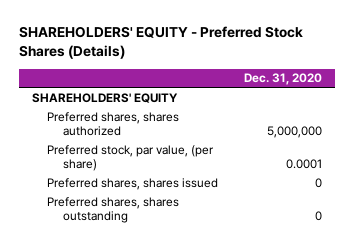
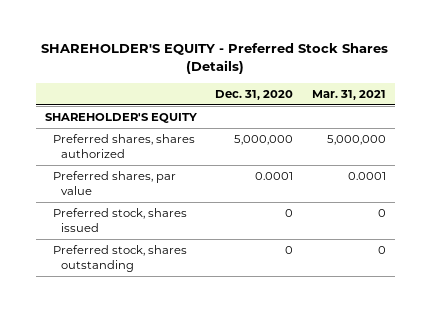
[18,26,303,60] SHAREHOLDERS' EQUITY - Preferred Stock Shares (Details) -> [41,43,389,75] SHAREHOLDER'S EQUITY - Preferred Stock Shares (Details)
none -> [311,89,386,100] Mar. 31, 2021
[31,92,178,103] SHAREHOLDERS' EQUITY -> [44,112,197,123] SHAREHOLDER'S EQUITY
[47,144,215,172] Preferred stock, par value, (per share) -> [53,170,177,195] Preferred shares, par value
[47,177,219,190] Preferred shares, shares issued -> [53,207,188,232] Preferred stock, shares issued
[47,196,180,224] Preferred shares, shares outstanding -> [53,244,188,272] Preferred stock, shares outstanding

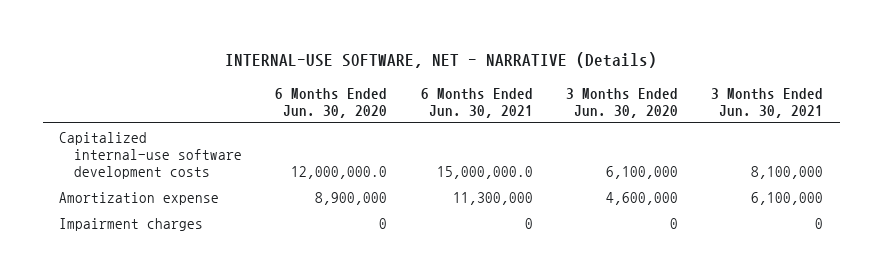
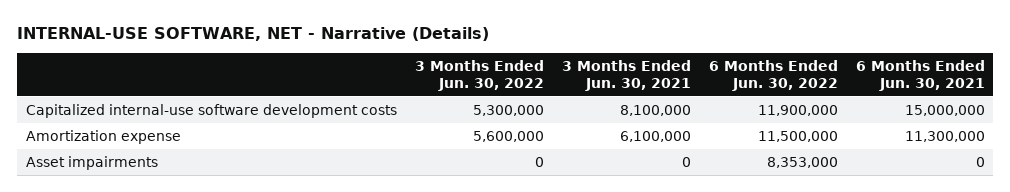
[225,52,658,69] INTERNAL-USE SOFTWARE, NET - NARRATIVE (Details) -> [17,26,490,41] INTERNAL-USE SOFTWARE, NET - Narrative (Details)
[275,87,388,118] 6 Months Ended Jun. 30, 2020 -> none
[566,87,679,118] 3 Months Ended Jun. 30, 2020 -> none
none -> [414,59,544,91] 3 Months Ended Jun. 30, 2022
none -> [708,59,838,91] 6 Months Ended Jun. 30, 2022
[436,165,533,179] 15,000,000.0 -> [904,105,985,117] 15,000,000
[59,217,204,231] Impairment charges -> none
none -> [25,156,158,171] Asset impairments

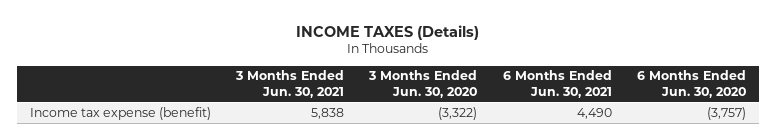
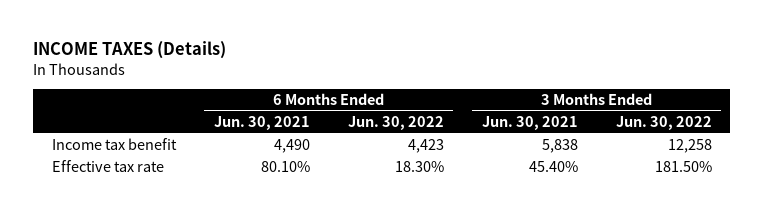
[368,70,478,99] 3 Months Ended Jun. 30, 2020 -> none
[636,70,746,99] 6 Months Ended Jun. 30, 2020 -> none
none -> [347,116,444,131] Jun. 30, 2022
none -> [615,116,712,131] Jun. 30, 2022
[29,107,211,121] Income tax expense (benefit) -> [51,138,177,151] Income tax benefit
none -> [51,160,164,173] Effective tax rate

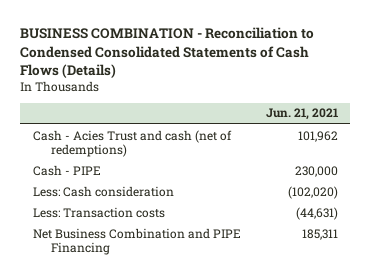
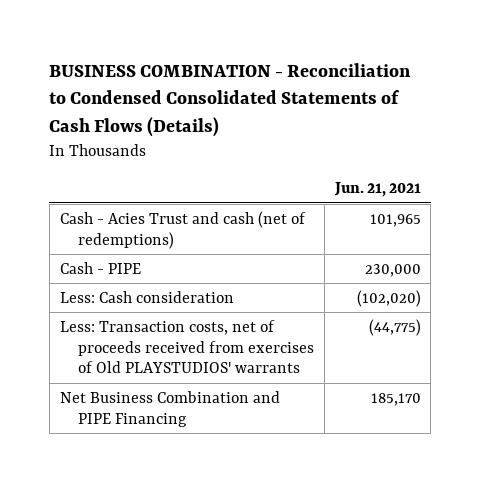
[297,130,338,142] 101,962 -> [369,213,421,227] 101,965
[32,206,165,218] Less: Transaction costs -> [59,319,315,374] Less: Transaction costs, net of proceeds received from exercises of Old PLAYSTUDIOS' warrants
[295,206,338,220] (44,631) -> [368,318,421,336] (44,775)
[301,228,338,240] 185,311 -> [370,392,421,406] 185,170

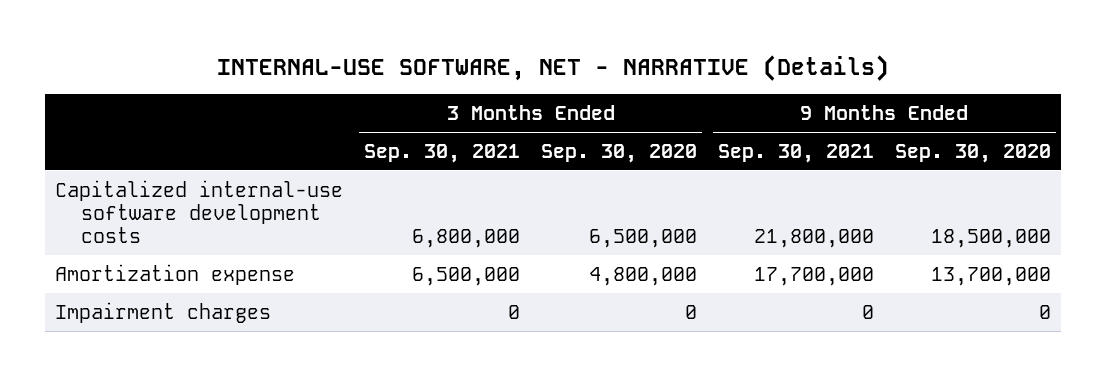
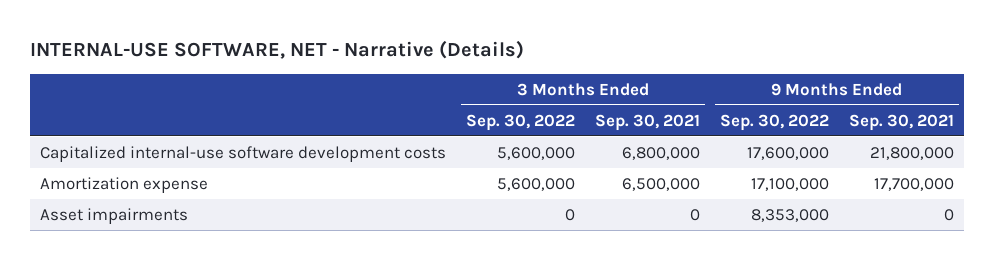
[216,54,889,81] INTERNAL-USE SOFTWARE, NET - NARRATIVE (Details) -> [29,40,524,60] INTERNAL-USE SOFTWARE, NET - Narrative (Details)
[540,143,697,163] Sep. 30, 2020 -> none
[894,143,1051,163] Sep. 30, 2020 -> none
none -> [465,113,575,131] Sep. 30, 2022
none -> [719,113,829,131] Sep. 30, 2022
[55,301,272,323] Impairment charges -> none
none -> [39,208,188,225] Asset impairments

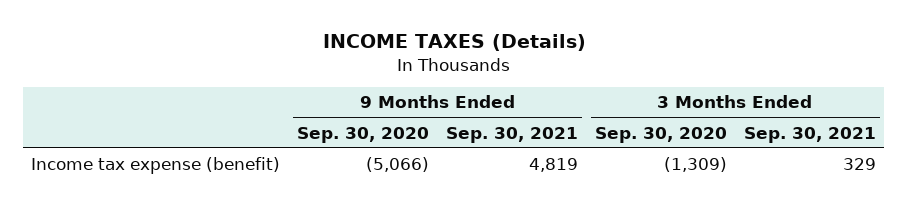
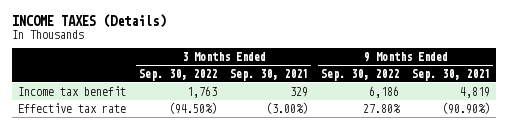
[297,126,430,143] Sep. 30, 2020 -> none
[594,126,727,143] Sep. 30, 2020 -> none
none -> [139,68,218,81] Sep. 30, 2022
none -> [321,68,400,81] Sep. 30, 2022
[31,157,281,175] Income tax expense (benefit) -> [18,85,127,96] Income tax benefit
none -> [18,102,127,113] Effective tax rate

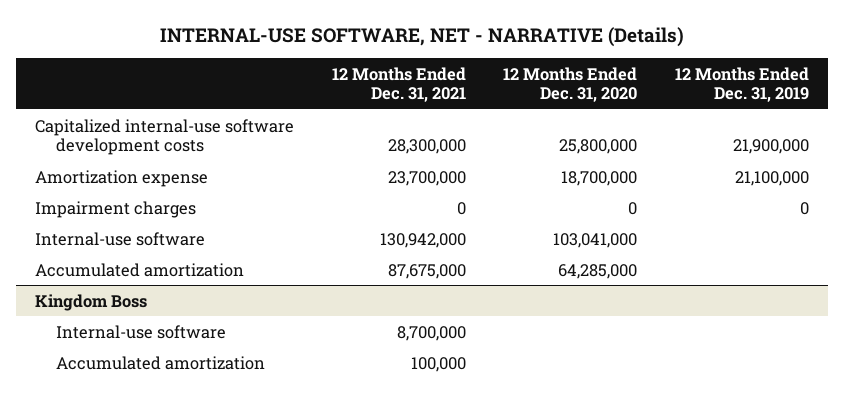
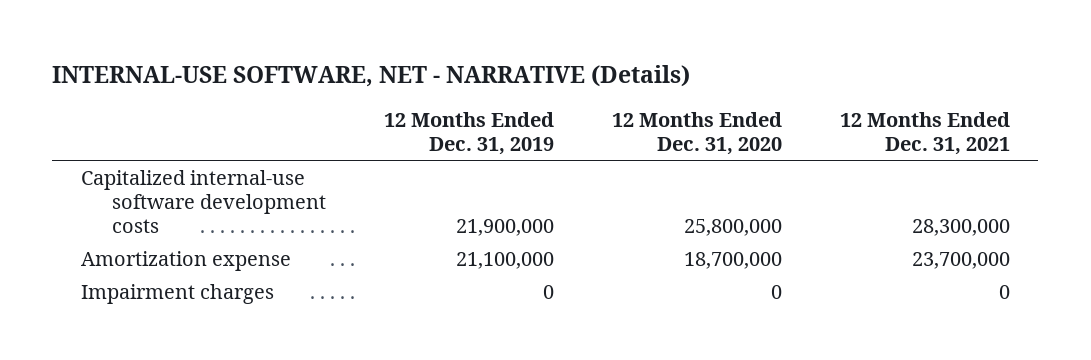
[35,231,206,246] Internal-use software -> none
[35,262,245,277] Accumulated amortization -> none
[35,293,148,311] Kingdom Boss -> none
[55,324,226,339] Internal-use software -> none
[55,355,265,370] Accumulated amortization -> none

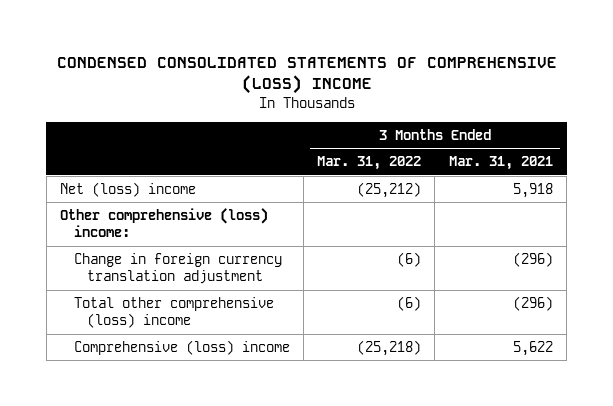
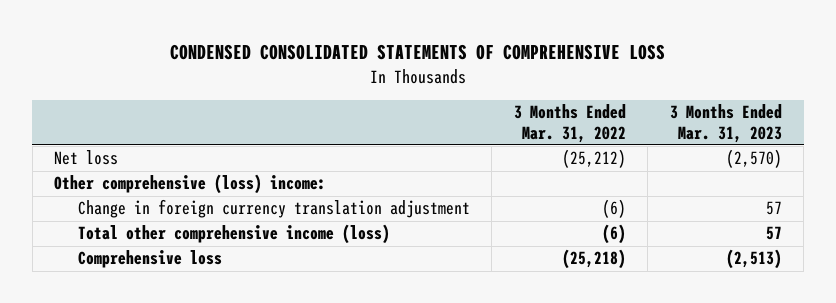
[56,56,557,95] CONDENSED CONSOLIDATED STATEMENTS OF COMPREHENSIVE (LOSS) INCOME -> [169,44,665,61] CONDENSED CONSOLIDATED STATEMENTS OF COMPREHENSIVE LOSS
[448,156,553,171] Mar. 31, 2021 -> none
none -> [669,104,782,143] 3 Months Ended Mar. 31, 2023
[60,182,197,198] Net (loss) income -> [54,150,119,166] Net loss
[73,297,274,329] Total other comprehensive (loss) income -> [77,224,390,245] Total other comprehensive income (loss)
[73,340,290,356] Comprehensive (loss) income -> [77,250,222,269] Comprehensive loss

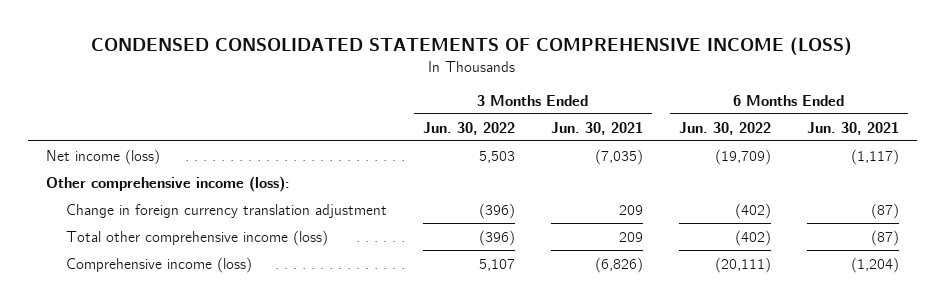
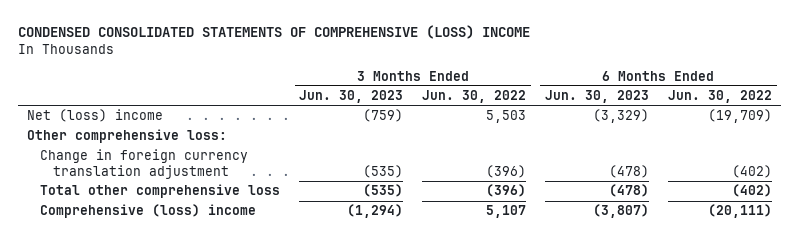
[91,37,853,57] CONDENSED CONSOLIDATED STATEMENTS OF COMPREHENSIVE INCOME (LOSS) -> [18,25,531,40] CONDENSED CONSOLIDATED STATEMENTS OF COMPREHENSIVE (LOSS) INCOME
[550,121,643,135] Jun. 30, 2021 -> none
[806,121,899,135] Jun. 30, 2021 -> none
none -> [299,90,404,104] Jun. 30, 2023
none -> [545,90,650,104] Jun. 30, 2023
[45,148,160,165] Net income (loss) -> [27,109,164,123] Net (loss) income
[45,175,290,192] Other comprehensive income (loss): -> [27,129,228,144] Other comprehensive loss:
[65,229,328,246] Total other comprehensive income (loss) -> [40,184,281,199] Total other comprehensive loss
[65,256,252,273] Comprehensive income (loss) -> [40,204,257,219] Comprehensive (loss) income

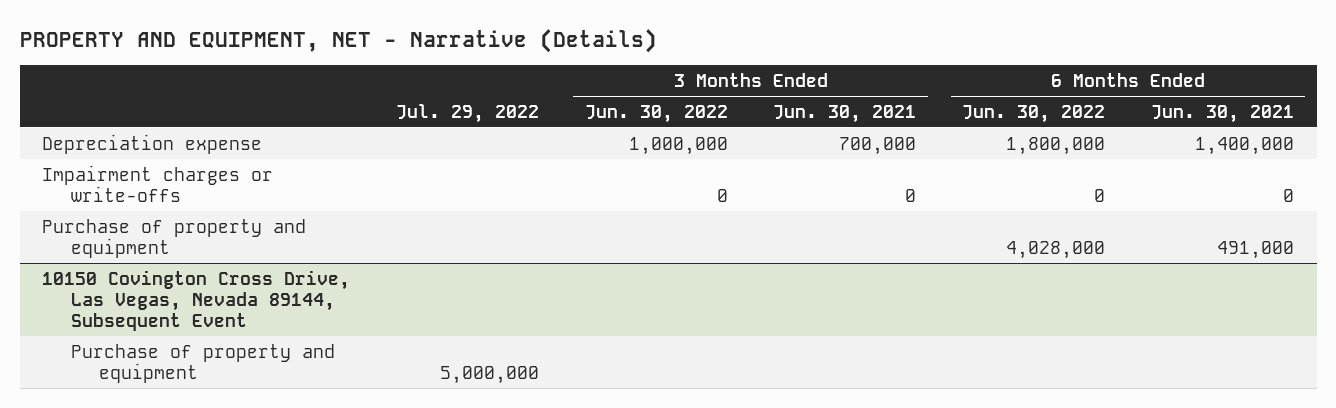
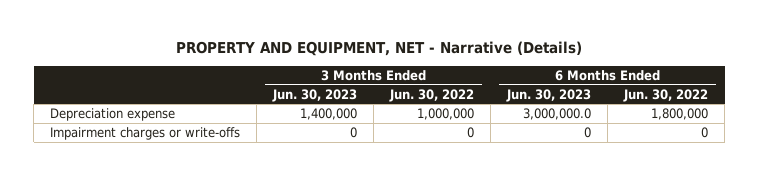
[396,103,540,123] Jul. 29, 2022 -> none
[773,104,917,123] Jun. 30, 2021 -> none
[1150,104,1294,123] Jun. 30, 2021 -> none
none -> [272,88,358,102] Jun. 30, 2023
none -> [506,88,592,102] Jun. 30, 2023
[42,218,307,258] Purchase of property and equipment -> none
[42,269,351,331] 10150 Covington Cross Drive, Las Vegas, Nevada 89144, Subsequent Event -> none
[70,343,335,383] Purchase of property and equipment -> none

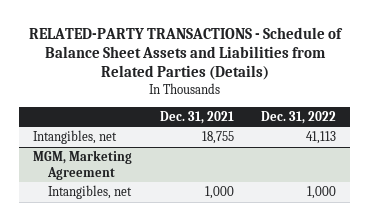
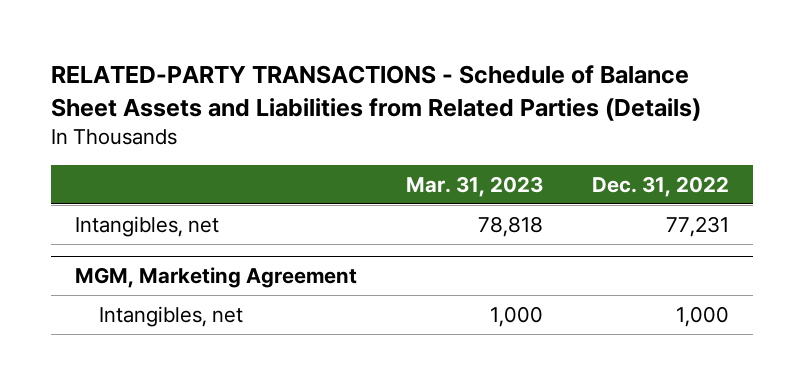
[159,110,234,124] Dec. 31, 2021 -> none
none -> [405,175,543,197] Mar. 31, 2023
[306,131,337,145] 41,113 -> [665,215,729,237] 77,231

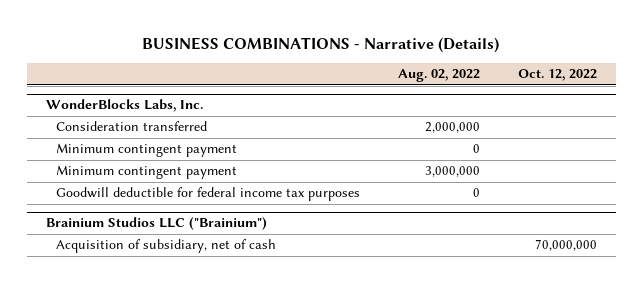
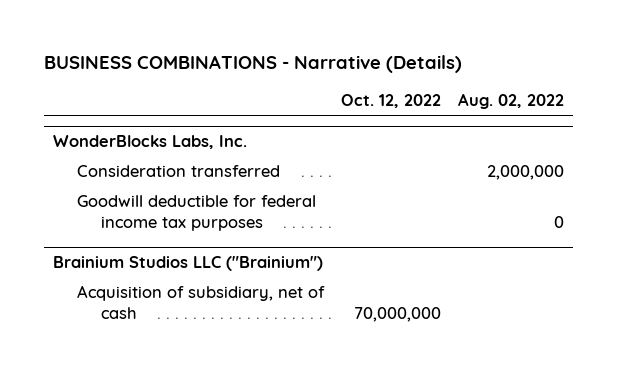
[56,143,238,158] Minimum contingent payment -> none
[56,165,238,180] Minimum contingent payment -> none

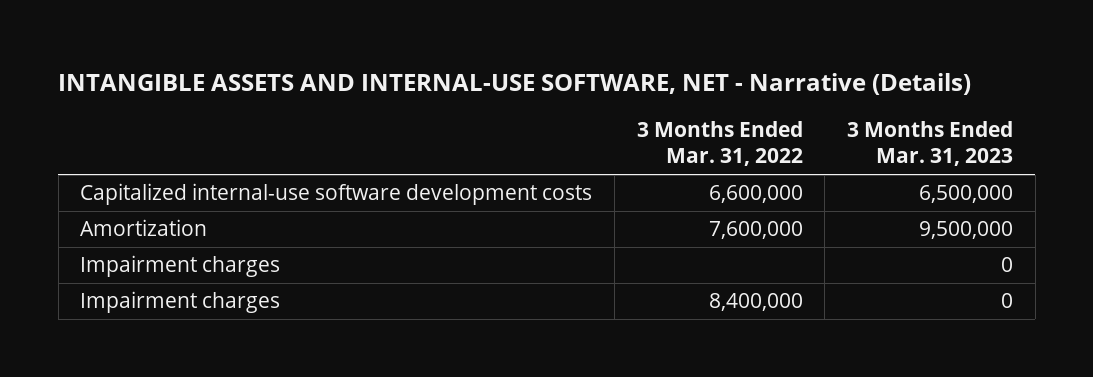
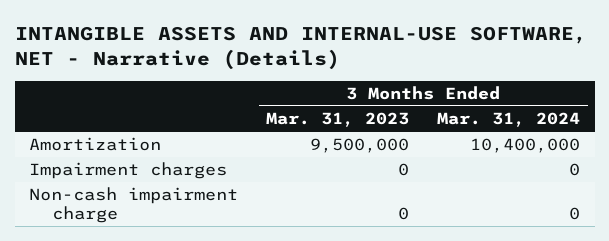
[636,120,803,167] 3 Months Ended Mar. 31, 2022 -> none
none -> [437,112,581,128] Mar. 31, 2024
[80,183,593,206] Capitalized internal-use software development costs -> none
[80,291,281,314] Impairment charges -> [28,187,238,224] Non-cash impairment charge

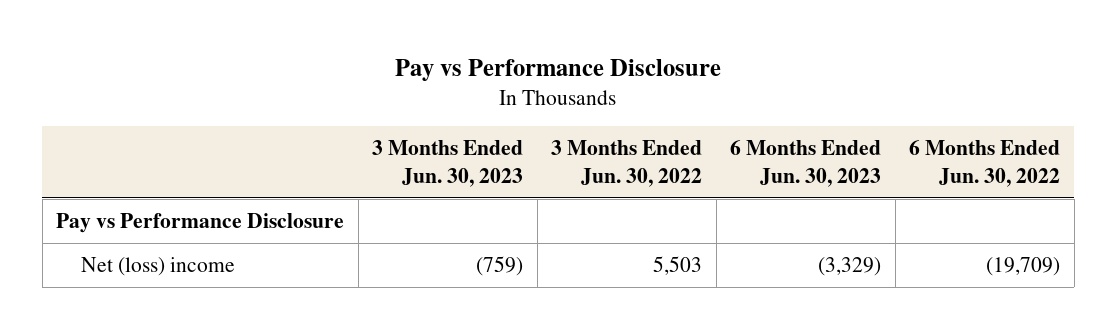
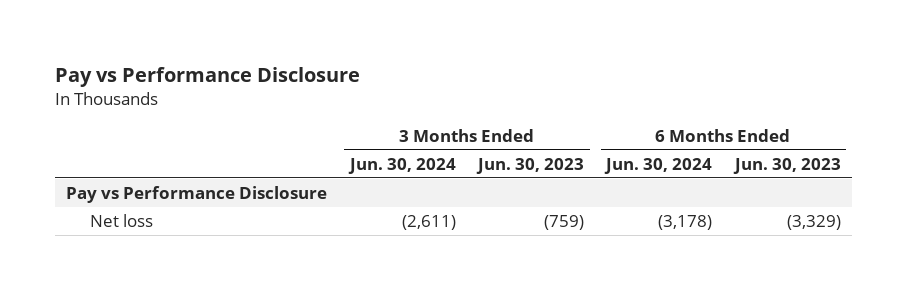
[551,140,703,187] 3 Months Ended Jun. 30, 2022 -> none
[909,140,1061,187] 6 Months Ended Jun. 30, 2022 -> none
none -> [347,157,456,174] Jun. 30, 2024
none -> [604,157,713,174] Jun. 30, 2024
[80,257,235,277] Net (loss) income -> [90,214,154,228] Net loss

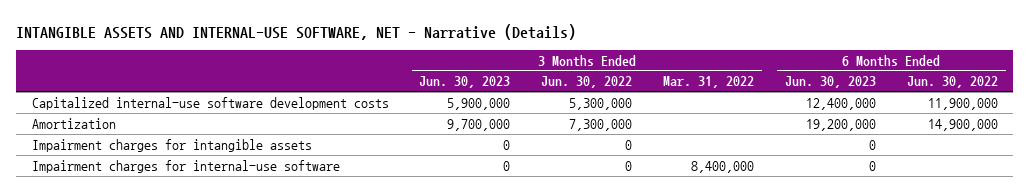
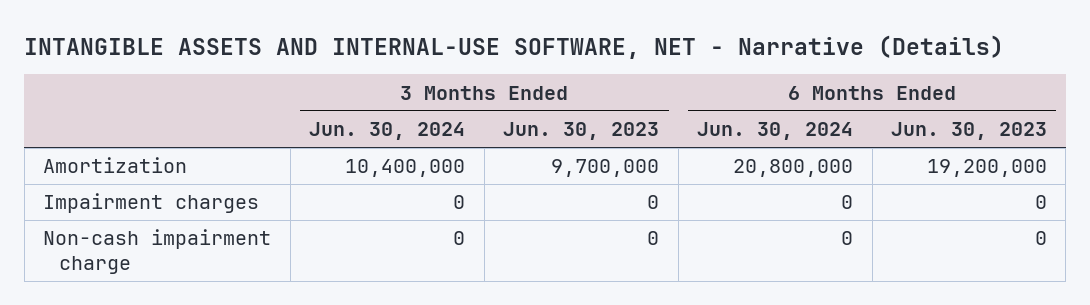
[541,76,633,89] Jun. 30, 2022 -> none
[663,76,755,89] Mar. 31, 2022 -> none
[906,76,998,89] Jun. 30, 2022 -> none
none -> [309,122,466,141] Jun. 30, 2024
none -> [697,122,854,141] Jun. 30, 2024
[31,96,389,110] Capitalized internal-use software development costs -> none
[31,138,312,152] Impairment charges for intangible assets -> [43,193,260,214] Impairment charges
[31,159,340,173] Impairment charges for internal-use software -> [43,229,272,275] Non-cash impairment charge

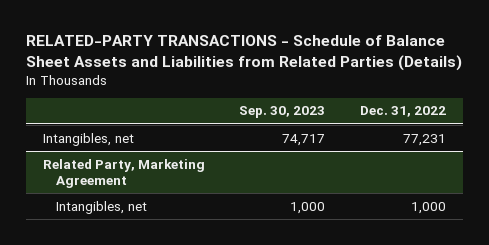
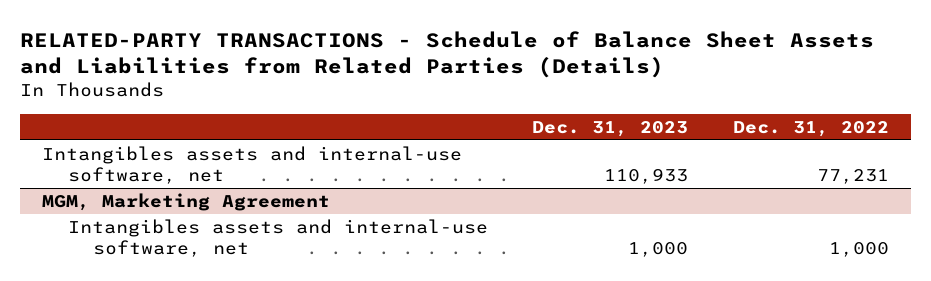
[239,106,326,119] Sep. 30, 2023 -> none
none -> [532,120,689,137] Dec. 31, 2023
[42,158,205,189] Related Party, Marketing Agreement -> none
[42,132,134,146] Intangibles, net -> [42,145,463,185] Intangibles assets and internal-use software, net
none -> [42,192,331,211] MGM, Marketing Agreement
[55,200,147,214] Intangibles, net -> [67,218,488,258] Intangibles assets and internal-use software, net

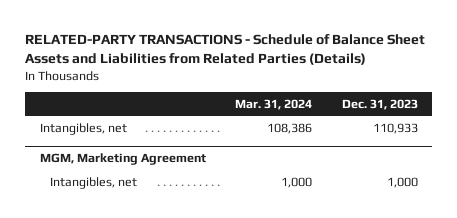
[733,120,890,137] Dec. 31, 2022 -> none
none -> [235,98,313,110] Mar. 31, 2024
[42,145,463,185] Intangibles assets and internal-use software, net -> [39,122,127,135] Intangibles, net
[67,218,488,258] Intangibles assets and internal-use software, net -> [49,176,137,189] Intangibles, net

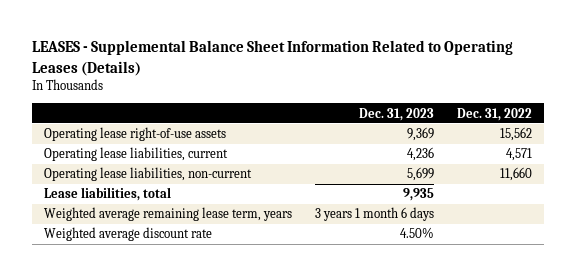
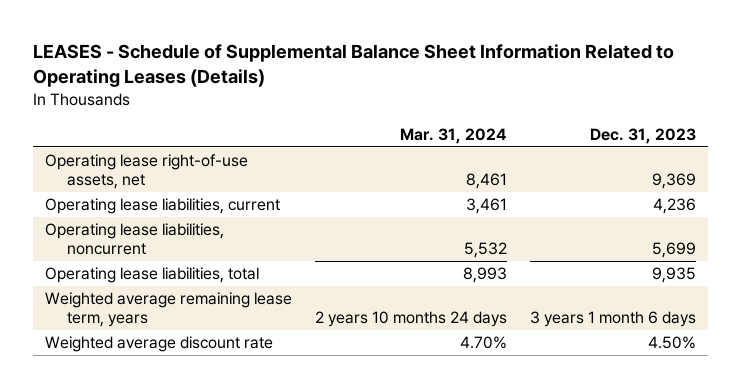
[32,40,514,76] LEASES - Supplemental Balance Sheet Information Related to Operating Leases (Details) -> [33,44,675,88] LEASES - Schedule of Supplemental Balance Sheet Information Related to Operating Leases (Details)
[457,107,533,121] Dec. 31, 2022 -> none
none -> [400,127,508,144] Mar. 31, 2024
[43,127,226,142] Operating lease right-of-use assets -> [44,154,248,190] Operating lease right-of-use assets, net
[43,167,252,182] Operating lease liabilities, non-current -> [44,223,224,256] Operating lease liabilities, noncurrent
[43,187,171,202] Lease liabilities, total -> [44,267,259,284] Operating lease liabilities, total

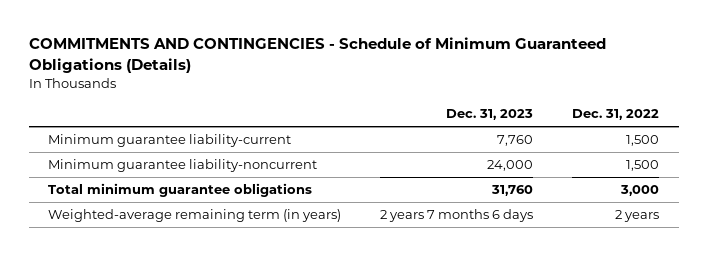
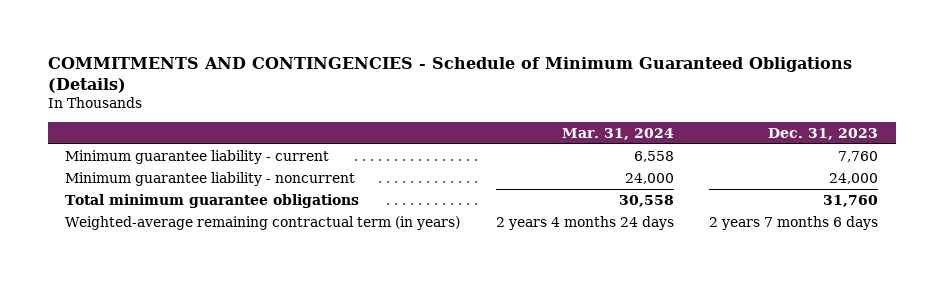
[572,109,660,121] Dec. 31, 2022 -> none
none -> [561,127,674,140] Mar. 31, 2024
[48,134,292,148] Minimum guarantee liability-current -> [65,149,330,164] Minimum guarantee liability - current
[48,159,318,173] Minimum guarantee liability-noncurrent -> [65,171,356,186] Minimum guarantee liability - noncurrent
[48,209,342,223] Weighted-average remaining term (in years) -> [65,215,461,230] Weighted-average remaining contractual term (in years)

